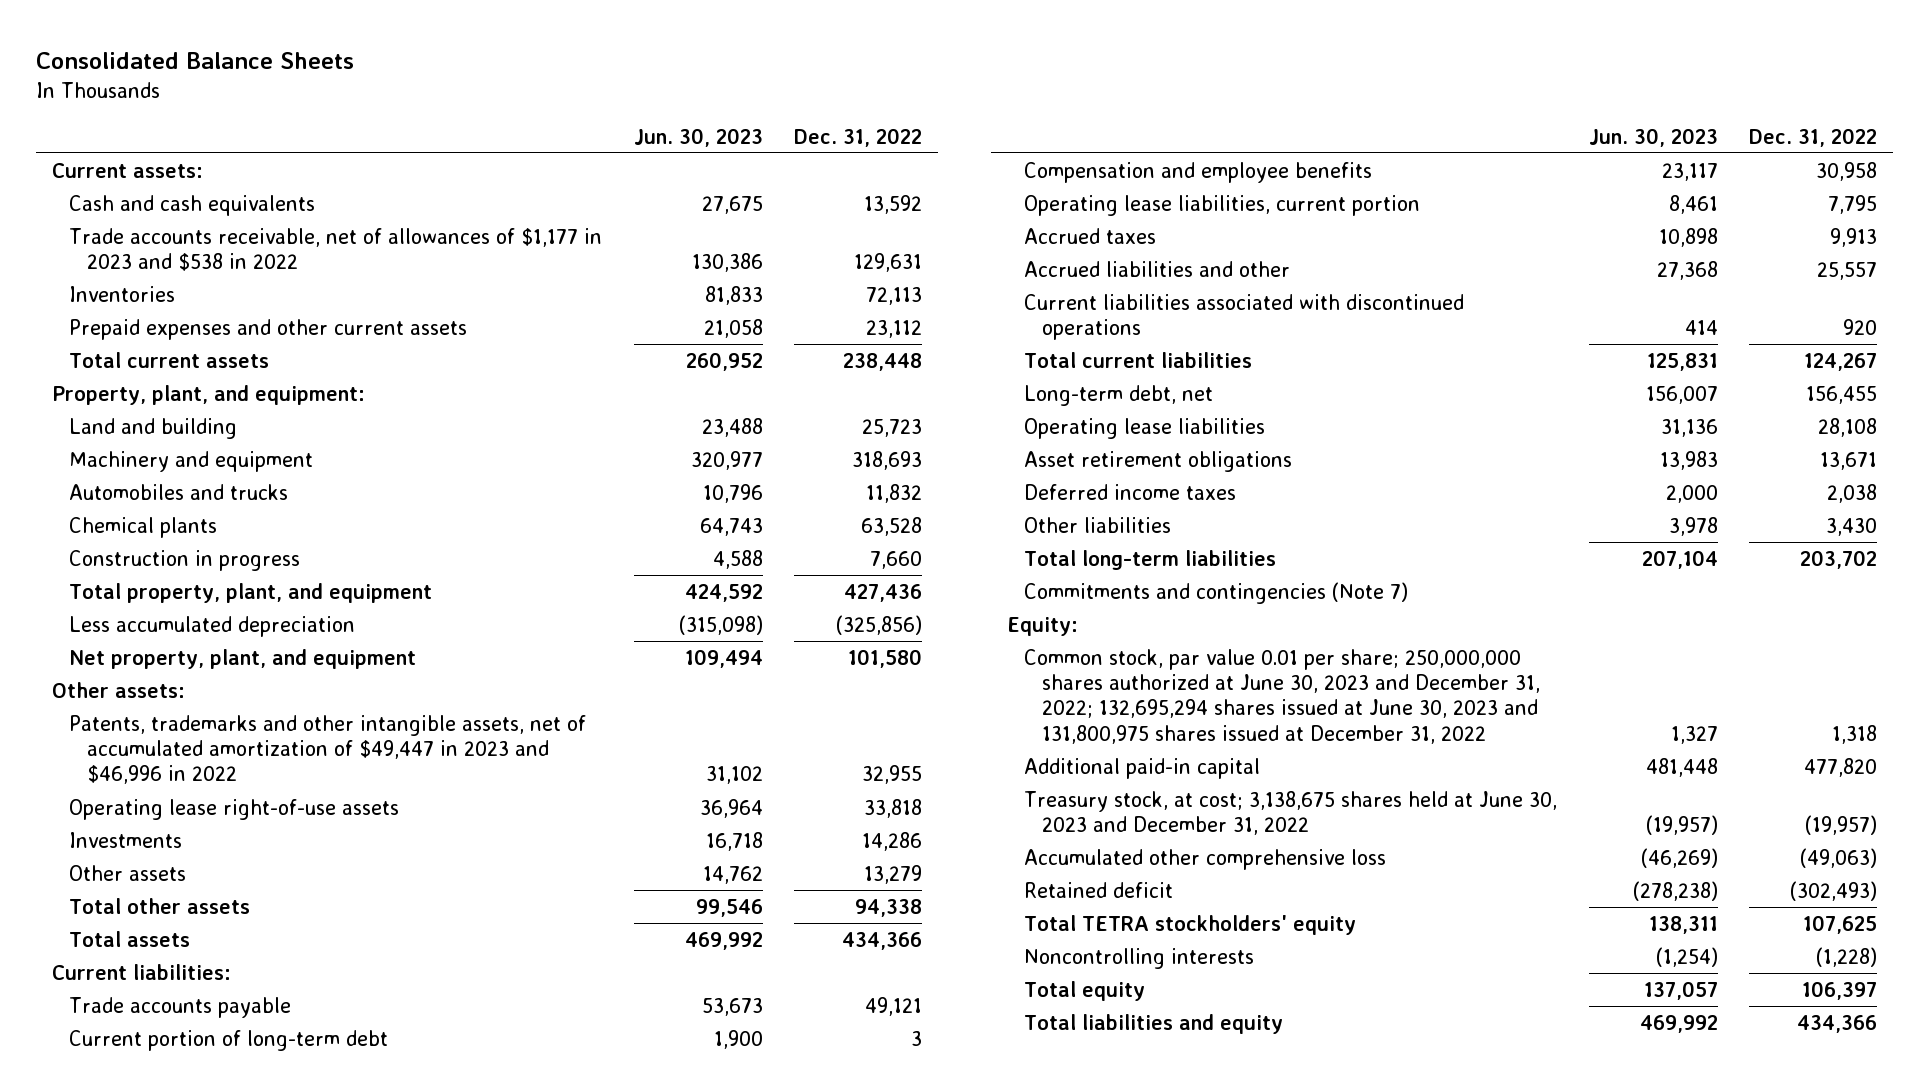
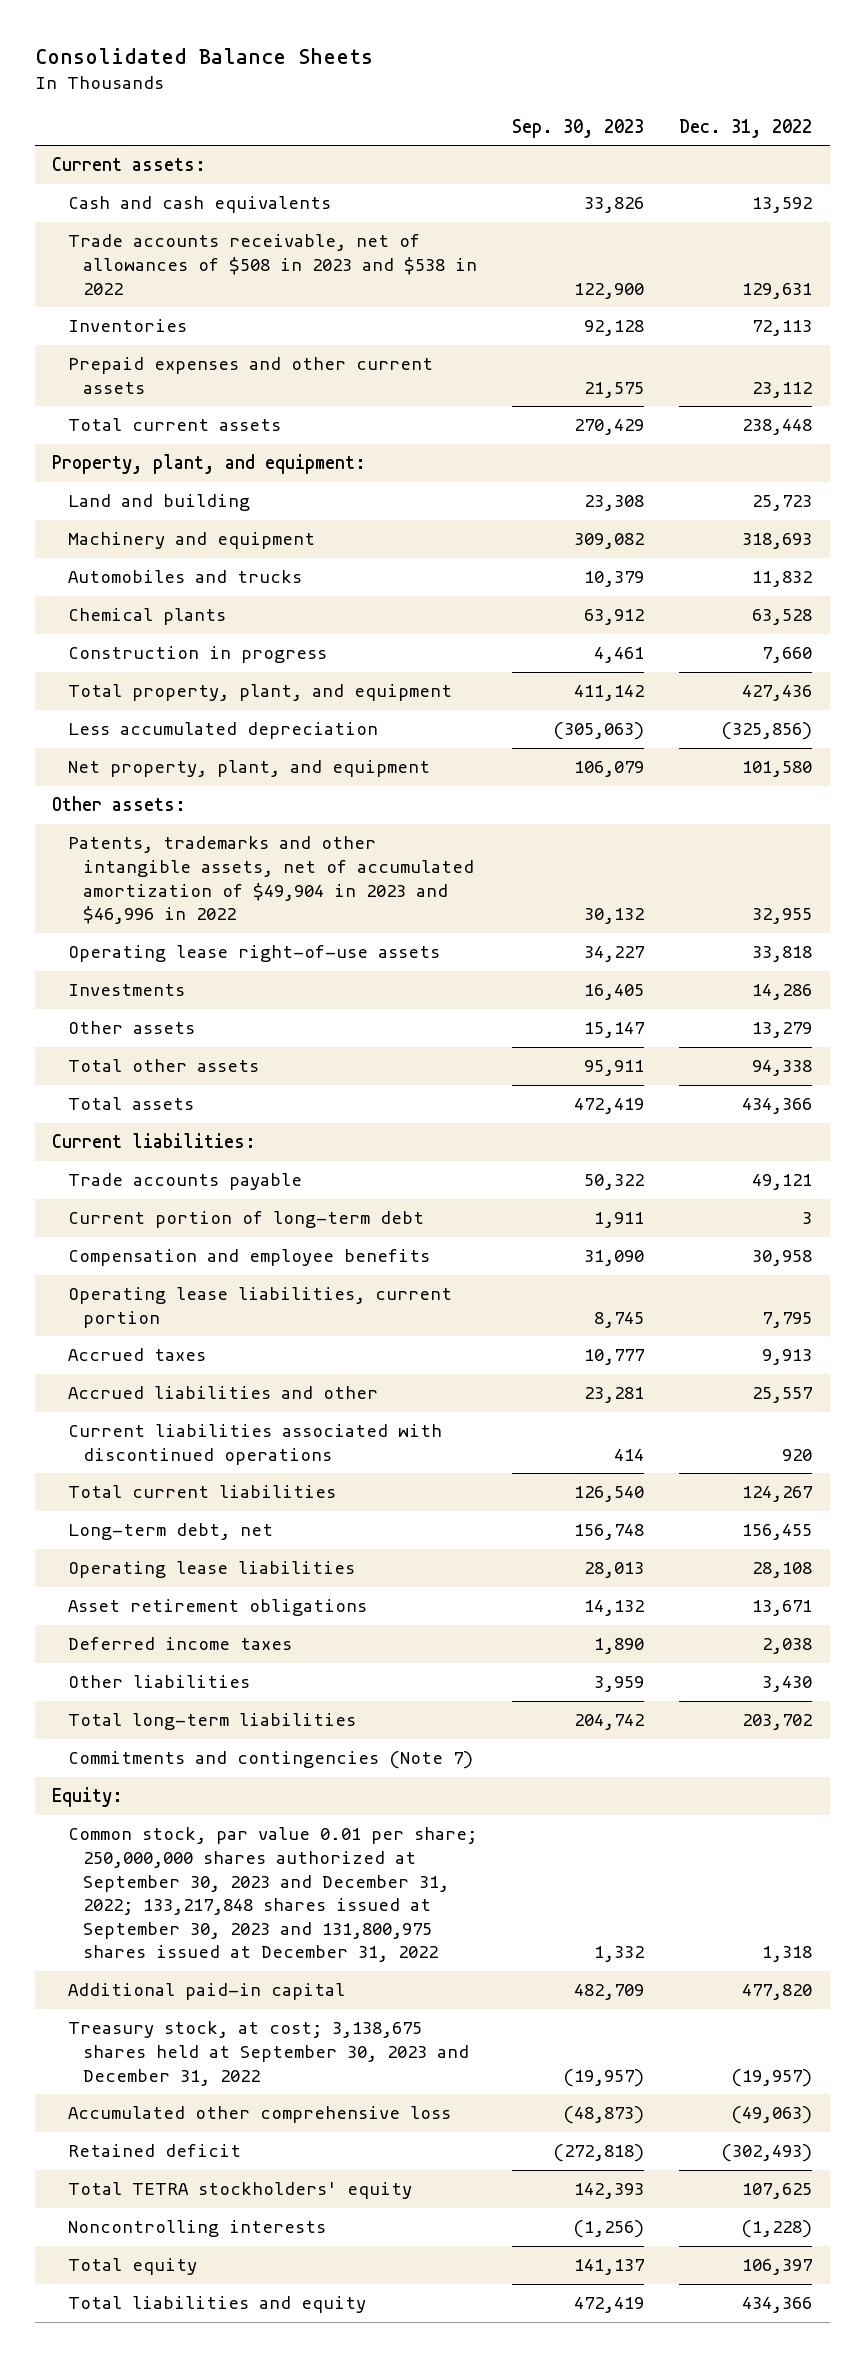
[633,127,763,147] Jun. 30, 2023 -> none
none -> [512,119,645,139] Sep. 30, 2023
[69,227,603,272] Trade accounts receivable, net of allowances of $1,177 in 2023 and $538 in 2022 -> [67,234,478,295] Trade accounts receivable, net of allowances of $508 in 2023 and $538 in 2022
[69,714,587,785] Patents, trademarks and other intangible assets, net of accumulated amortization of $49,447 in 2023 and $46,996 in 2022 -> [67,836,475,925] Patents, trademarks and other intangible assets, net of accumulated amortization of $49,904 in 2023 and $46,996 in 2022
[1024,648,1540,744] Common stock, par value 0.01 per share; 250,000,000 shares authorized at June 30, 2023 and December 31, 2022; 132,695,294 shares issued at June 30, 2023 and 131,800,975 shares issued at December 31, 2022 -> [67,1827,477,1963] Common stock, par value 0.01 per share; 250,000,000 shares authorized at September 30, 2023 and December 31, 2022; 133,217,848 shares issued at September 30, 2023 and 131,800,975 shares issued at December 31, 2022
[1024,790,1558,836] Treasury stock, at cost; 3,138,675 shares held at June 30, 2023 and December 31, 2022 -> [67,2021,470,2086] Treasury stock, at cost; 3,138,675 shares held at September 30, 2023 and December 31, 2022

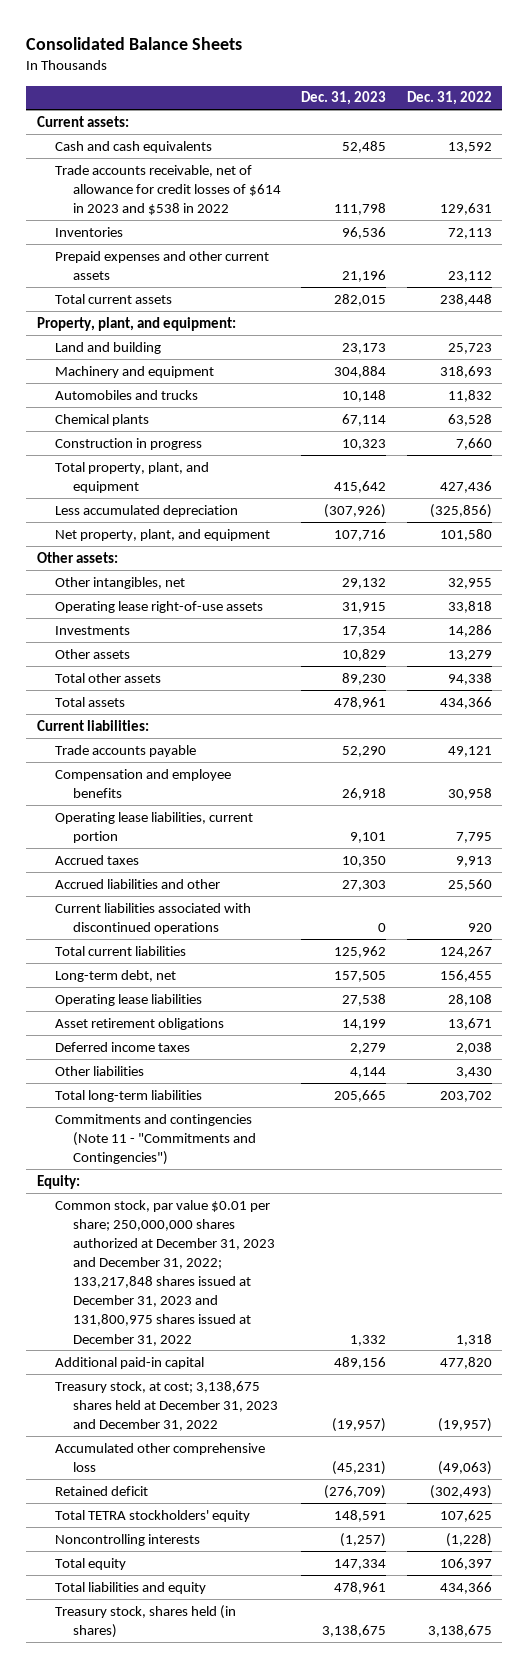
[512,119,645,139] Sep. 30, 2023 -> none
none -> [301,91,387,106] Dec. 31, 2023
[67,234,478,295] Trade accounts receivable, net of allowances of $508 in 2023 and $538 in 2022 -> [54,164,281,215] Trade accounts receivable, net of allowance for credit losses of $614 in 2023 and $538 in 2022
[67,836,475,925] Patents, trademarks and other intangible assets, net of accumulated amortization of $49,904 in 2023 and $46,996 in 2022 -> [54,576,185,589] Other intangibles, net
[67,1211,424,1229] Current portion of long-term debt -> none
[752,1387,813,1404] 25,557 -> [447,878,492,891] 25,560
[67,1751,473,1770] Commitments and contingencies (Note 7) -> [54,1113,256,1165] Commitments and contingencies (Note 11 - "Commitments and Contingencies")
[67,1827,477,1963] Common stock, par value 0.01 per share; 250,000,000 shares authorized at September 30, 2023 and December 31, 2022; 133,217,848 shares issued at September 30, 2023 and 131,800,975 shares issued at December 31, 2022 -> [54,1199,275,1346] Common stock, par value $0.01 per share; 250,000,000 shares authorized at December 31, 2023 and December 31, 2022; 133,217,848 shares issued at December 31, 2023 and 131,800,975 shares issued at December 31, 2022
[67,2021,470,2086] Treasury stock, at cost; 3,138,675 shares held at September 30, 2023 and December 31, 2022 -> [54,1380,278,1431] Treasury stock, at cost; 3,138,675 shares held at December 31, 2023 and December 31, 2022
none -> [54,1604,236,1638] Treasury stock, shares held (in shares)

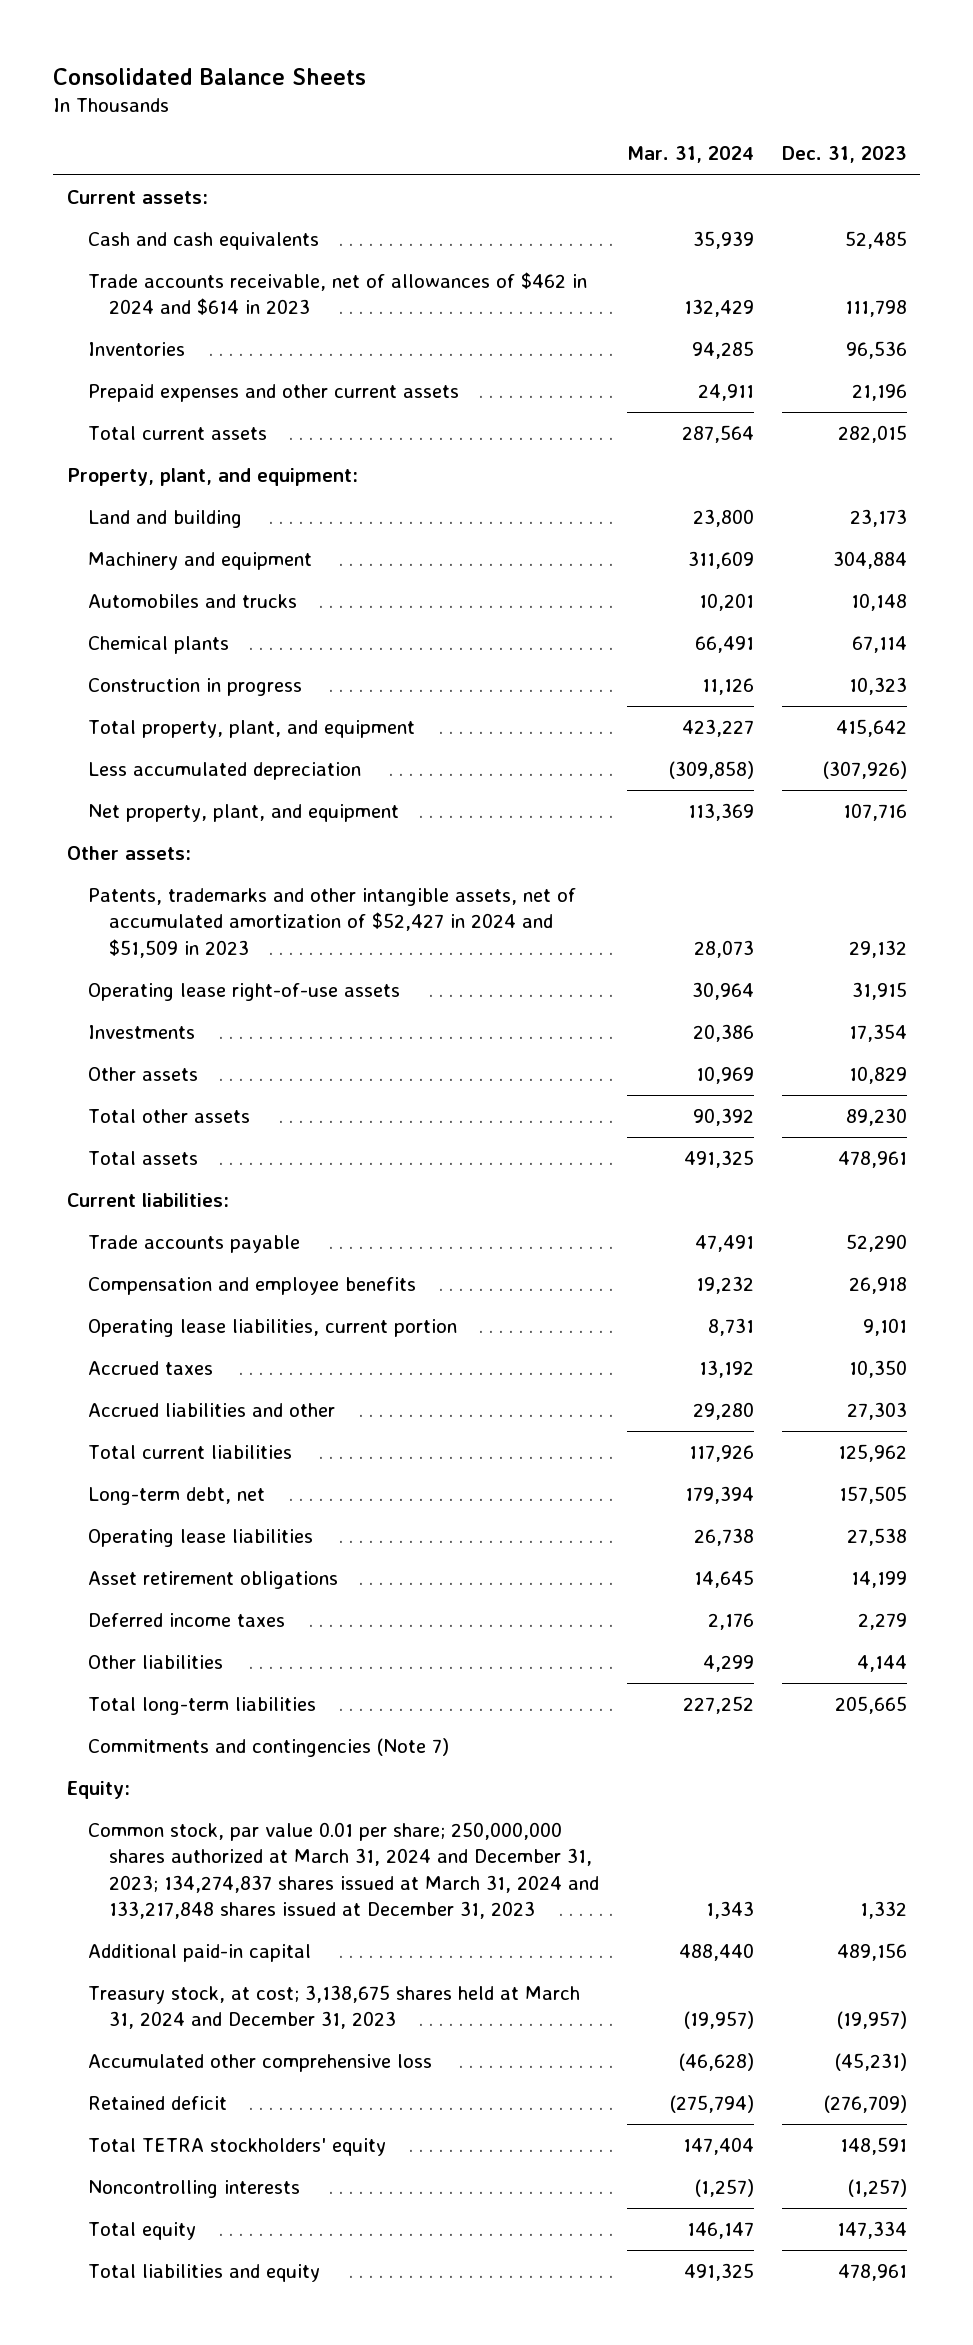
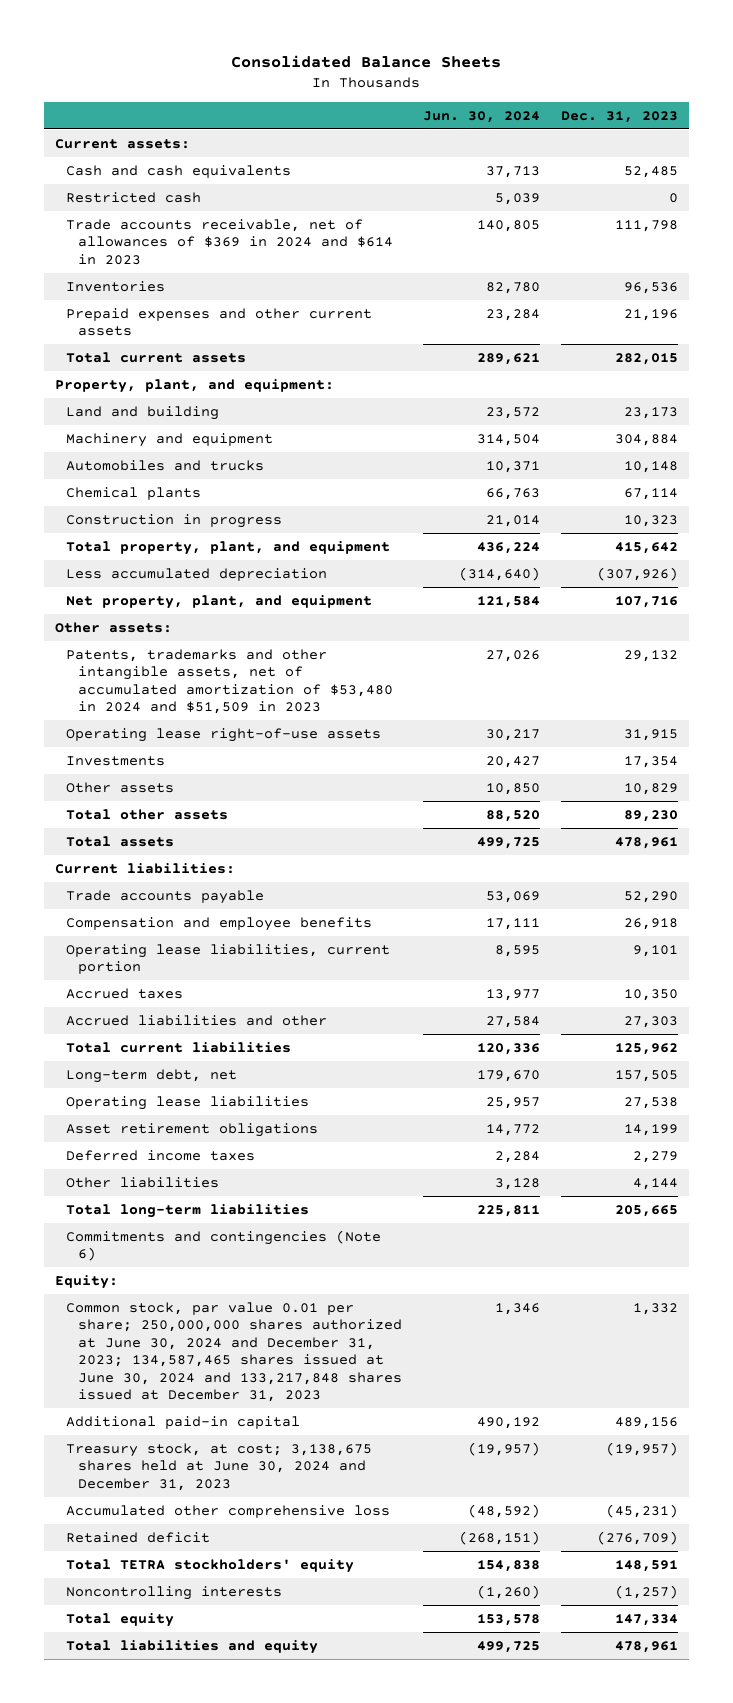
[626,146,754,164] Mar. 31, 2024 -> none
none -> [422,110,540,123] Jun. 30, 2024
none -> [66,191,202,203] Restricted cash
[87,271,587,316] Trade accounts receivable, net of allowances of $462 in 2024 and $614 in 2023 -> [66,218,393,265] Trade accounts receivable, net of allowances of $369 in 2024 and $614 in 2023
[87,887,576,958] Patents, trademarks and other intangible assets, net of accumulated amortization of $52,427 in 2024 and $51,509 in 2023 -> [66,648,393,715] Patents, trademarks and other intangible assets, net of accumulated amortization of $53,480 in 2024 and $51,509 in 2023
[87,1737,449,1757] Commitments and contingencies (Note 7) -> [66,1229,382,1262] Commitments and contingencies (Note 6)
[87,1821,600,1920] Common stock, par value 0.01 per share; 250,000,000 shares authorized at March 31, 2024 and December 31, 2023; 134,274,837 shares issued at March 31, 2024 and 133,217,848 shares issued at December 31, 2023 -> [66,1301,402,1403] Common stock, par value 0.01 per share; 250,000,000 shares authorized at June 30, 2024 and December 31, 2023; 134,587,465 shares issued at June 30, 2024 and 133,217,848 shares issued at December 31, 2023
[87,1984,580,2030] Treasury stock, at cost; 3,138,675 shares held at March 31, 2024 and December 31, 2023 -> [66,1442,373,1491] Treasury stock, at cost; 3,138,675 shares held at June 30, 2024 and December 31, 2023

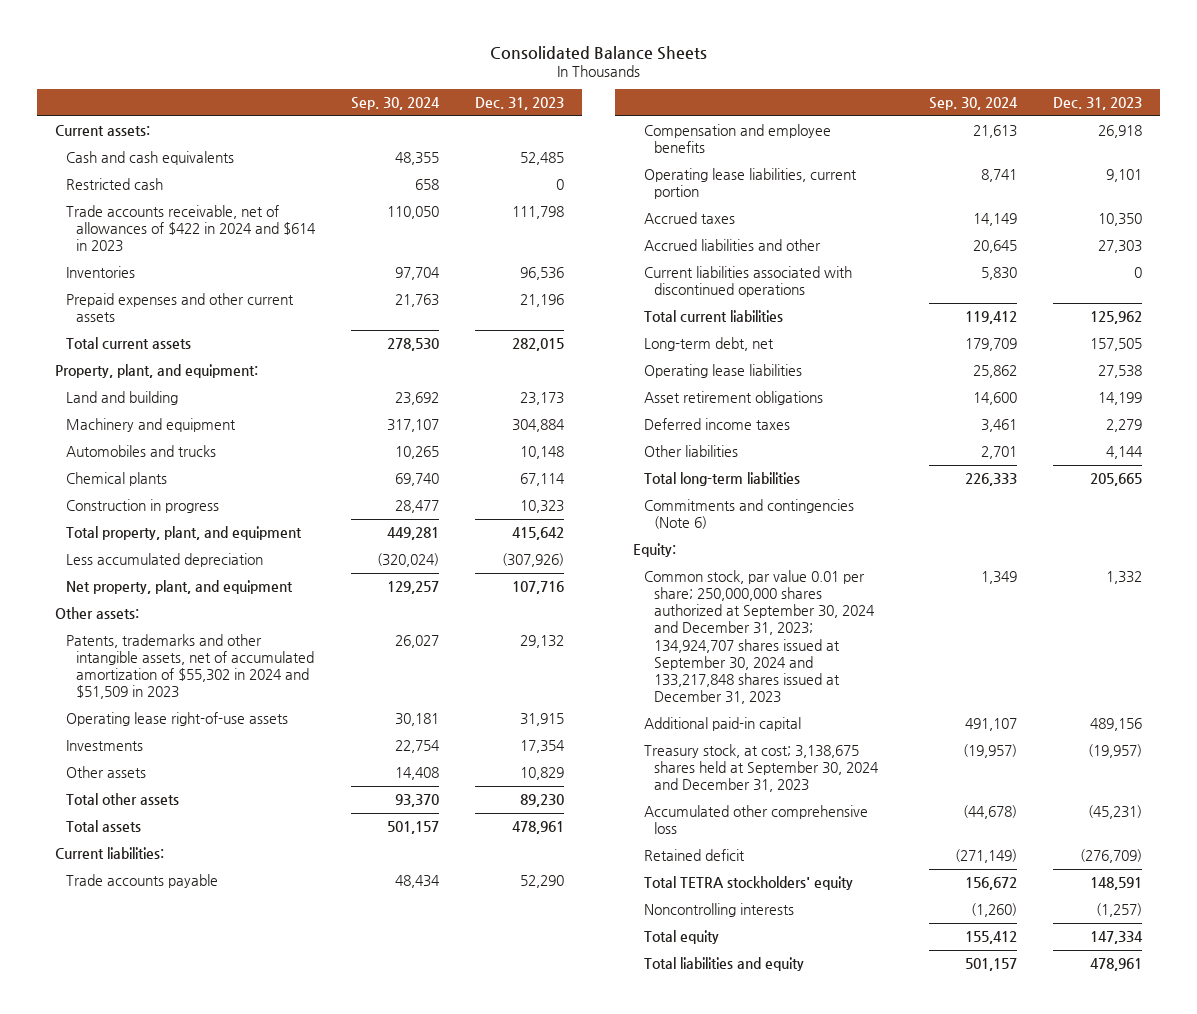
[422,110,540,123] Jun. 30, 2024 -> none
none -> [351,97,441,111] Sep. 30, 2024
[66,218,393,265] Trade accounts receivable, net of allowances of $369 in 2024 and $614 in 2023 -> [65,204,317,253] Trade accounts receivable, net of allowances of $422 in 2024 and $614 in 2023
[66,648,393,715] Patents, trademarks and other intangible assets, net of accumulated amortization of $53,480 in 2024 and $51,509 in 2023 -> [65,633,315,700] Patents, trademarks and other intangible assets, net of accumulated amortization of $55,302 in 2024 and $51,509 in 2023
none -> [643,265,852,298] Current liabilities associated with discontinued operations
[66,1301,402,1403] Common stock, par value 0.01 per share; 250,000,000 shares authorized at June 30, 2024 and December 31, 2023; 134,587,465 shares issued at June 30, 2024 and 133,217,848 shares issued at December 31, 2023 -> [643,569,876,705] Common stock, par value 0.01 per share; 250,000,000 shares authorized at September 30, 2024 and December 31, 2023; 134,924,707 shares issued at September 30, 2024 and 133,217,848 shares issued at December 31, 2023
[66,1442,373,1491] Treasury stock, at cost; 3,138,675 shares held at June 30, 2024 and December 31, 2023 -> [643,743,880,793] Treasury stock, at cost; 3,138,675 shares held at September 30, 2024 and December 31, 2023

